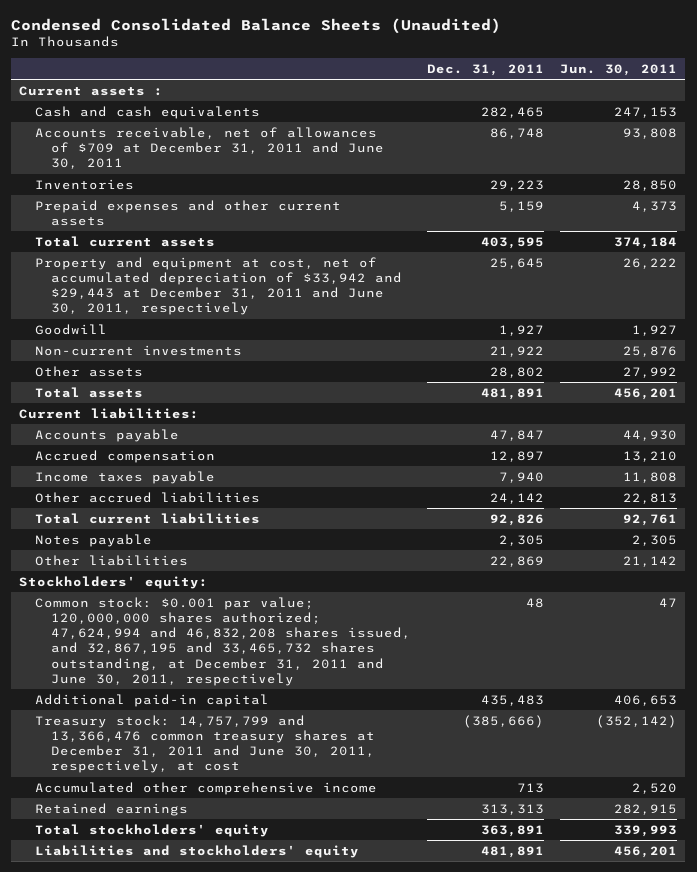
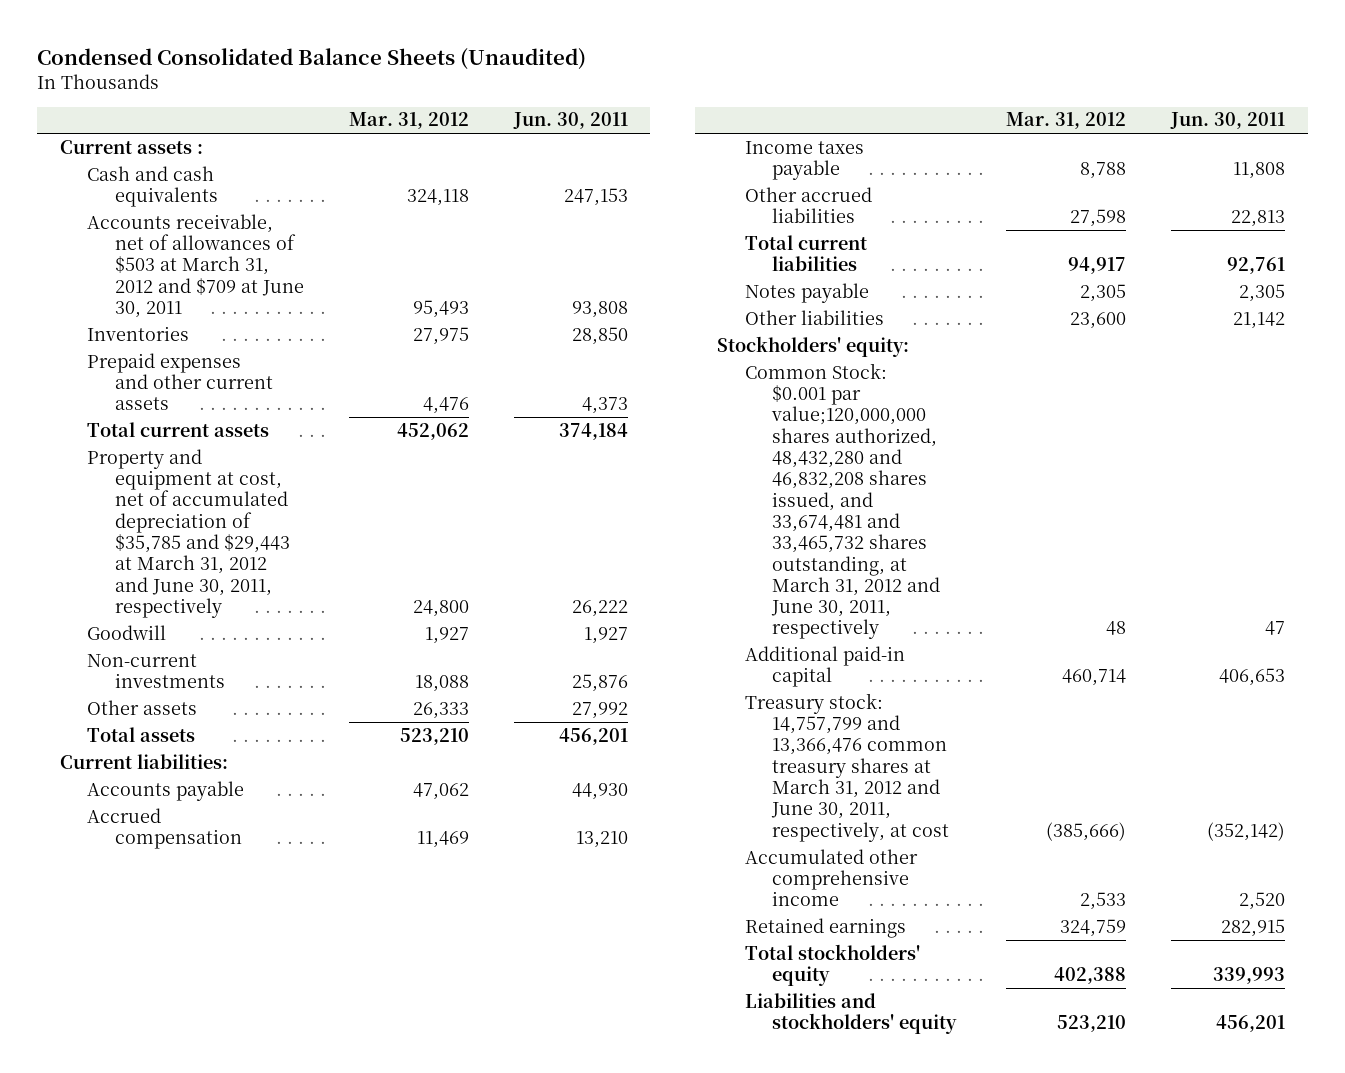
[427,63,545,76] Dec. 31, 2011 -> none
none -> [348,112,469,130] Mar. 31, 2012
[35,126,385,170] Accounts receivable, net of allowances of $709 at December 31, 2011 and June 30, 2011 -> [87,213,304,319] Accounts receivable, net of allowances of $503 at March 31, 2012 and $709 at June 30, 2011
[35,256,403,316] Property and equipment at cost, net of accumulated depreciation of $33,942 and $29,443 at December 31, 2011 and June 30, 2011, respectively -> [87,448,290,618] Property and equipment at cost, net of accumulated depreciation of $35,785 and $29,443 at March 31, 2012 and June 30, 2011, respectively
[35,596,412,686] Common stock: $0.001 par value; 120,000,000 shares authorized; 47,624,994 and 46,832,208 shares issued, and 32,867,195 and 33,465,732 shares outstanding, at December 31, 2011 and June 30, 2011, respectively -> [744,362,941,640] Common Stock: $0.001 par value;120,000,000 shares authorized, 48,432,280 and 46,832,208 shares issued, and 33,674,481 and 33,465,732 shares outstanding, at March 31, 2012 and June 30, 2011, respectively
[35,714,376,774] Treasury stock: 14,757,799 and 13,366,476 common treasury shares at December 31, 2011 and June 30, 2011, respectively, at cost -> [744,692,950,842] Treasury stock: 14,757,799 and 13,366,476 common treasury shares at March 31, 2012 and June 30, 2011, respectively, at cost

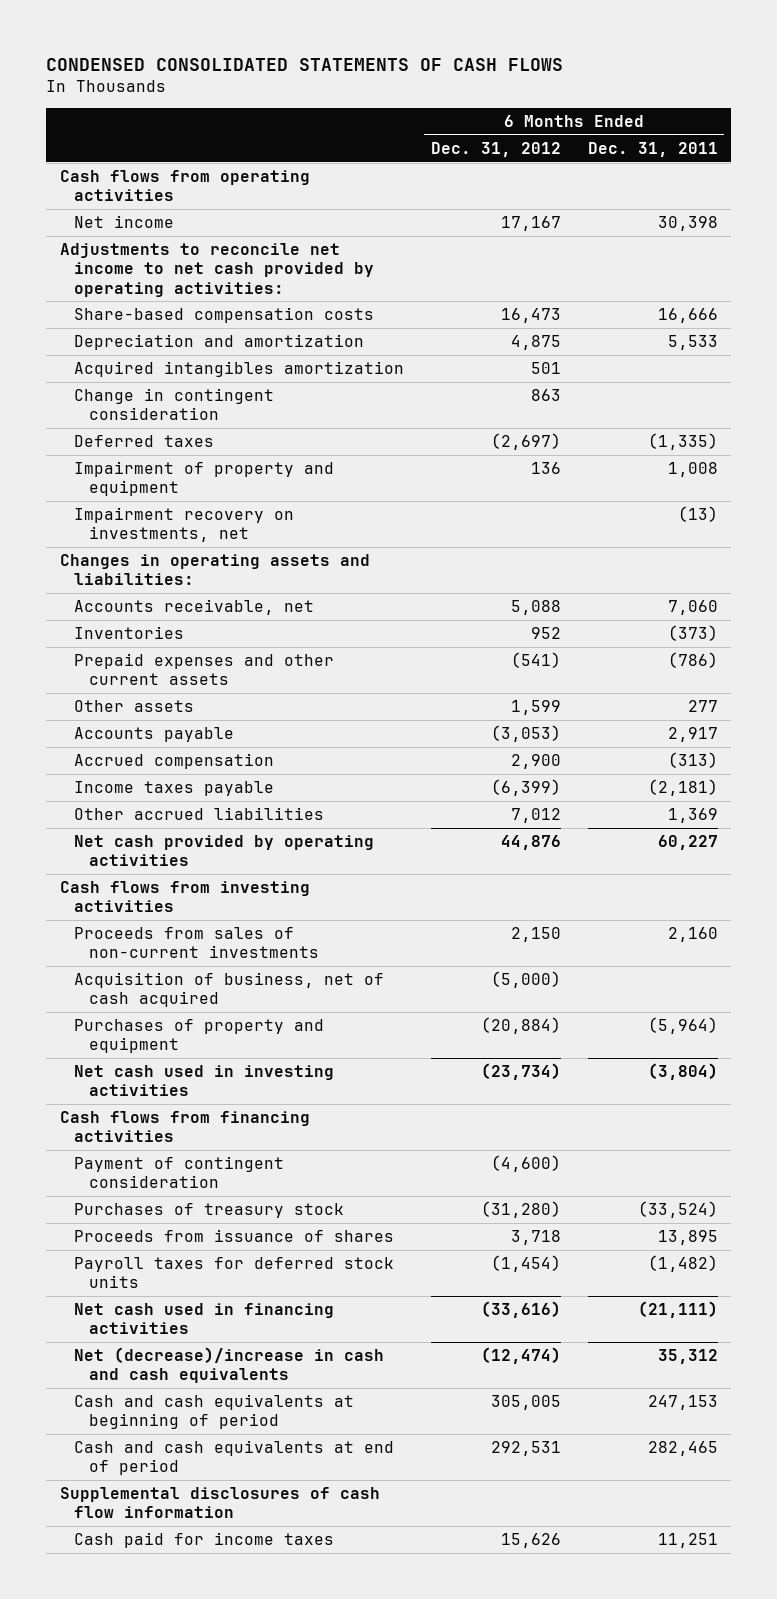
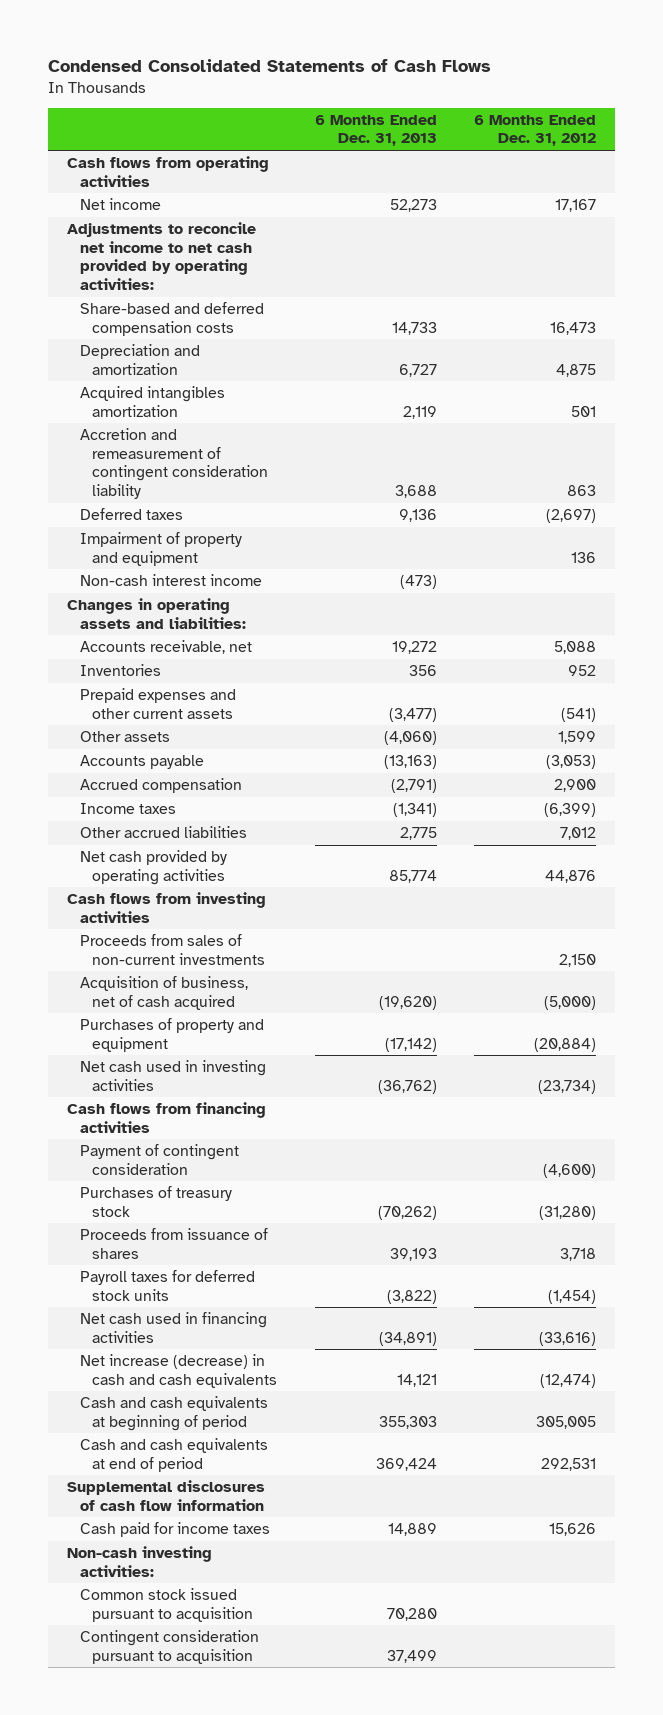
[46,57,564,71] CONDENSED CONSOLIDATED STATEMENTS OF CASH FLOWS -> [48,58,492,72] Condensed Consolidated Statements of Cash Flows
[587,142,718,158] Dec. 31, 2011 -> none
none -> [314,114,437,147] 6 Months Ended Dec. 31, 2013
[74,307,375,324] Share-based compensation costs -> [79,302,264,336] Share-based and deferred compensation costs
[74,388,275,421] Change in contingent consideration -> [79,428,269,499] Accretion and remeasurement of contingent consideration liability
[74,507,295,543] Impairment recovery on investments, net -> none
none -> [79,574,262,587] Non-cash interest income
[74,781,275,797] Income taxes payable -> [79,803,176,815] Income taxes
[74,1347,385,1384] Net (decrease)/increase in cash and cash equivalents -> [79,1354,278,1388] Net increase (decrease) in cash and cash equivalents
none -> [66,1546,212,1577] Non-cash investing activities:
none -> [79,1588,254,1622] Common stock issued pursuant to acquisition
none -> [79,1630,259,1664] Contingent consideration pursuant to acquisition

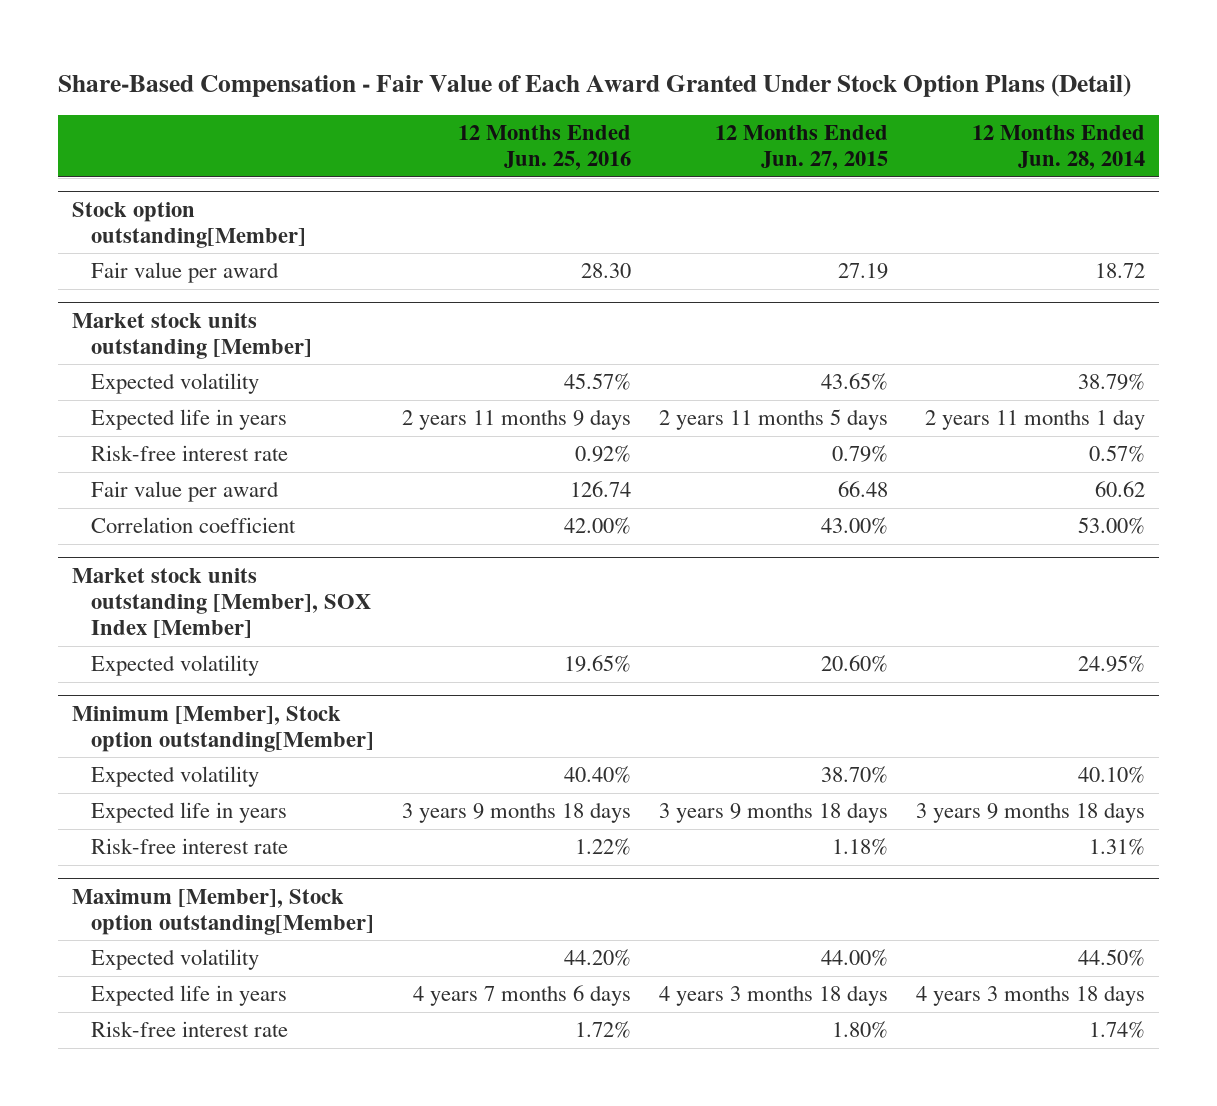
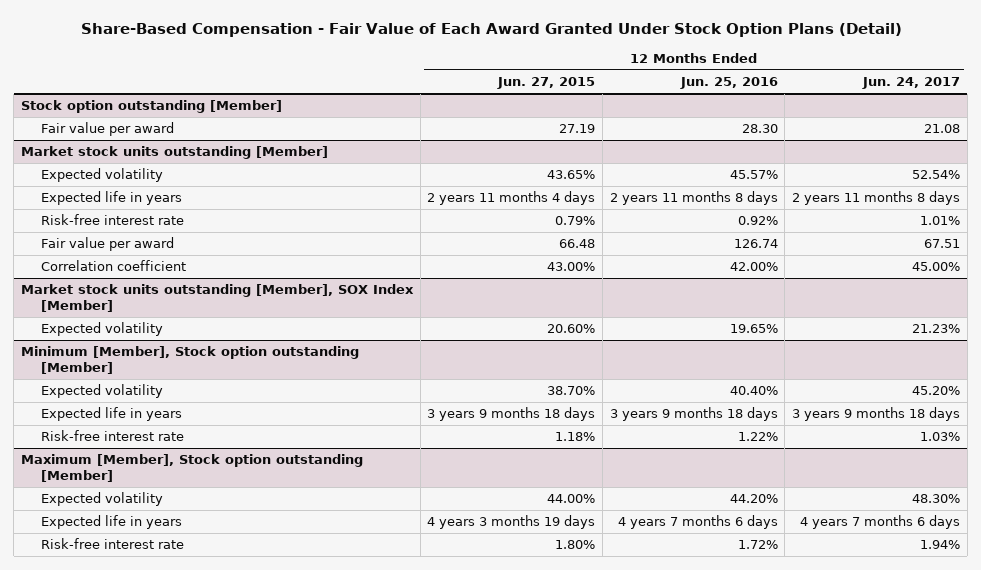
[972,124,1146,171] 12 Months Ended Jun. 28, 2014 -> none
none -> [862,77,961,90] Jun. 24, 2017
[71,201,306,248] Stock option outstanding[Member] -> [21,100,283,114] Stock option outstanding [Member]
[401,409,631,431] 2 years 11 months 9 days -> [609,191,778,206] 2 years 11 months 8 days
[659,409,889,431] 2 years 11 months 5 days -> [427,191,596,206] 2 years 11 months 4 days
[71,705,374,752] Minimum [Member], Stock option outstanding[Member] -> [21,346,360,374] Minimum [Member], Stock option outstanding [Member]
[71,888,374,935] Maximum [Member], Stock option outstanding[Member] -> [21,454,364,482] Maximum [Member], Stock option outstanding [Member]
[659,985,889,1007] 4 years 3 months 18 days -> [427,515,596,530] 4 years 3 months 19 days

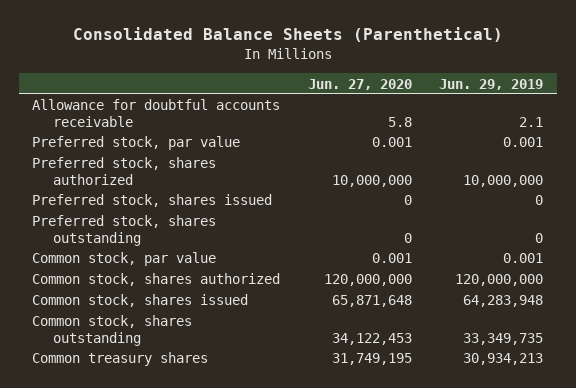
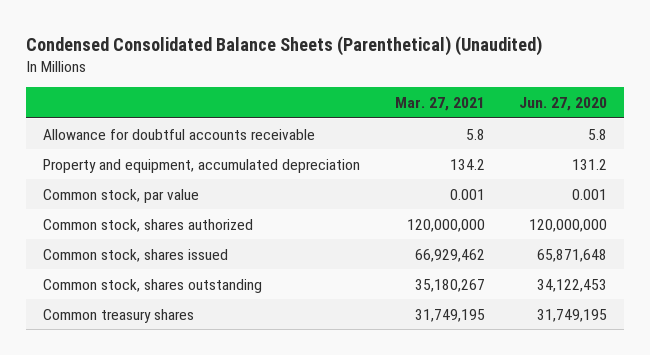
[72,27,503,43] Consolidated Balance Sheets (Parenthetical) -> [26,35,543,56] Condensed Consolidated Balance Sheets (Parenthetical) (Unaudited)
[439,78,544,90] Jun. 29, 2019 -> none
none -> [394,97,485,112] Mar. 27, 2021
[32,136,241,151] Preferred stock, par value -> none
[32,157,217,186] Preferred stock, shares authorized -> none
[32,194,273,208] Preferred stock, shares issued -> none
[32,215,217,247] Preferred stock, shares outstanding -> none
none -> [43,158,361,173] Property and equipment, accumulated depreciation

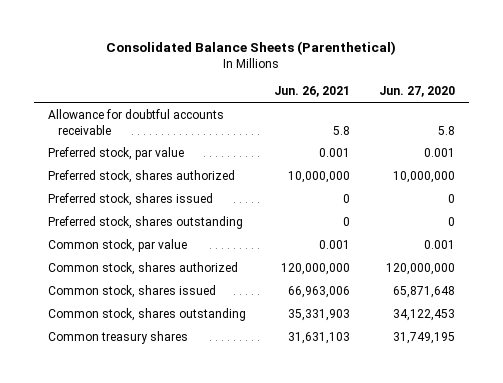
[26,35,543,56] Condensed Consolidated Balance Sheets (Parenthetical) (Unaudited) -> [106,41,397,56] Consolidated Balance Sheets (Parenthetical)
[394,97,485,112] Mar. 27, 2021 -> none
none -> [274,86,351,98] Jun. 26, 2021
[43,158,361,173] Property and equipment, accumulated depreciation -> none
none -> [48,147,185,161] Preferred stock, par value
none -> [48,170,236,184] Preferred stock, shares authorized
none -> [48,193,214,207] Preferred stock, shares issued
none -> [48,216,244,230] Preferred stock, shares outstanding

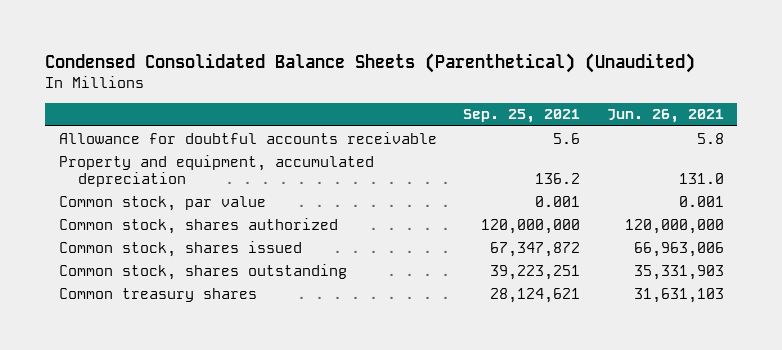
[106,41,397,56] Consolidated Balance Sheets (Parenthetical) -> [45,53,696,74] Condensed Consolidated Balance Sheets (Parenthetical) (Unaudited)
[378,86,455,98] Jun. 27, 2020 -> none
none -> [463,109,581,124] Sep. 25, 2021
[48,147,185,161] Preferred stock, par value -> none
[48,170,236,184] Preferred stock, shares authorized -> none
[48,193,214,207] Preferred stock, shares issued -> none
[48,216,244,230] Preferred stock, shares outstanding -> none
none -> [58,154,374,187] Property and equipment, accumulated depreciation

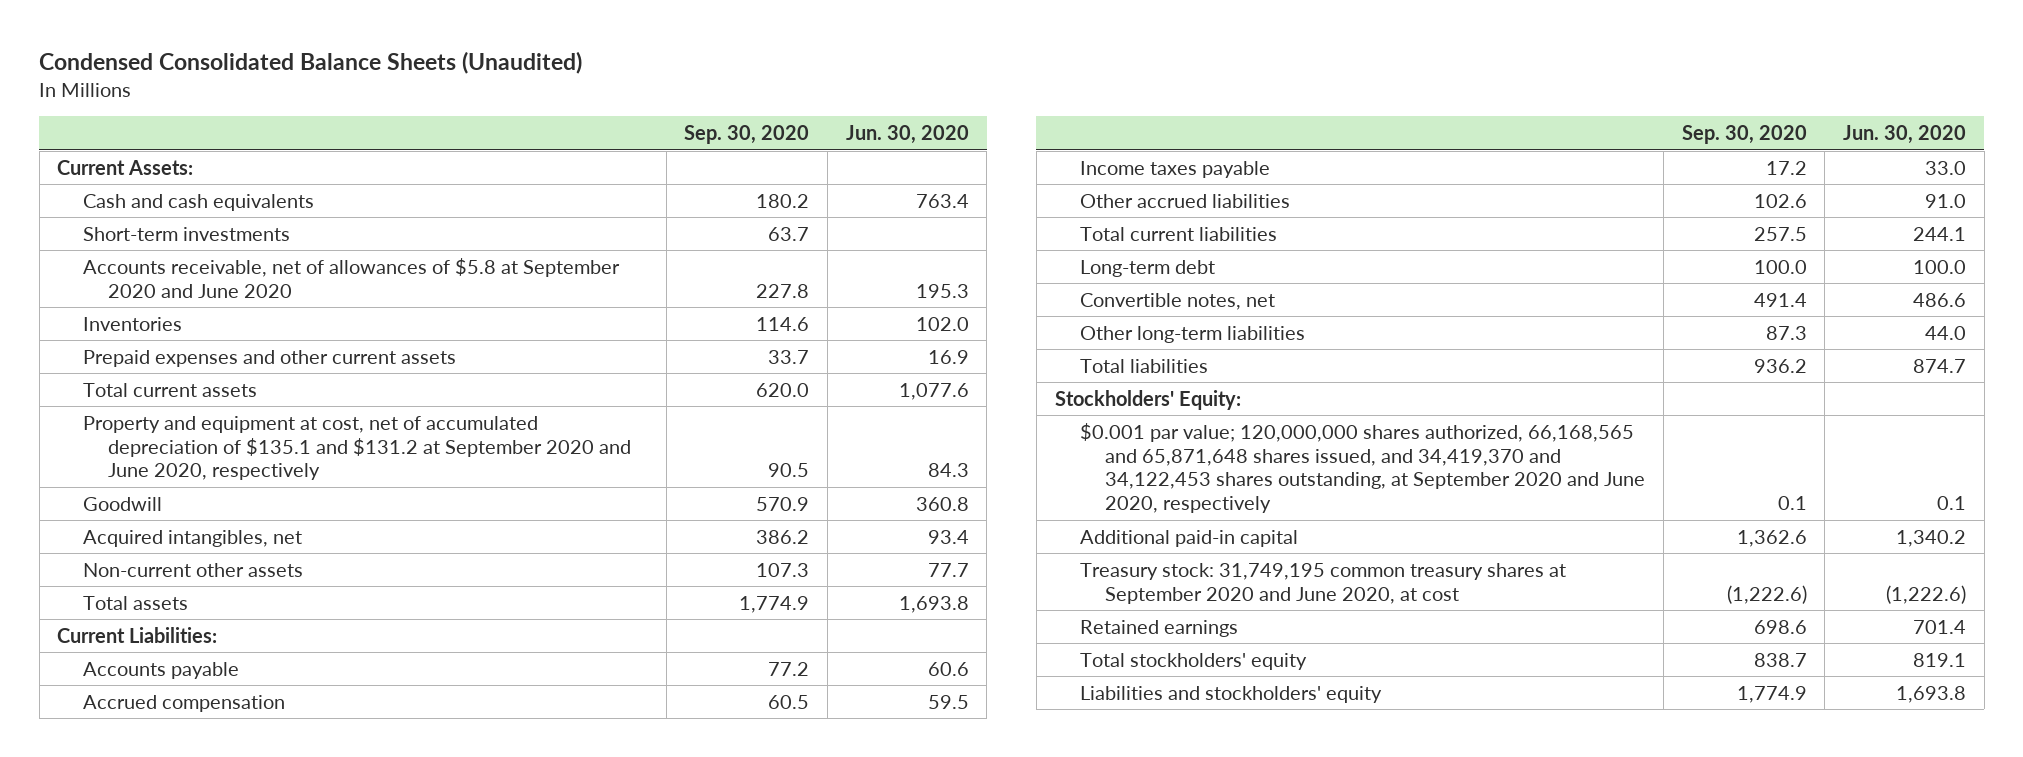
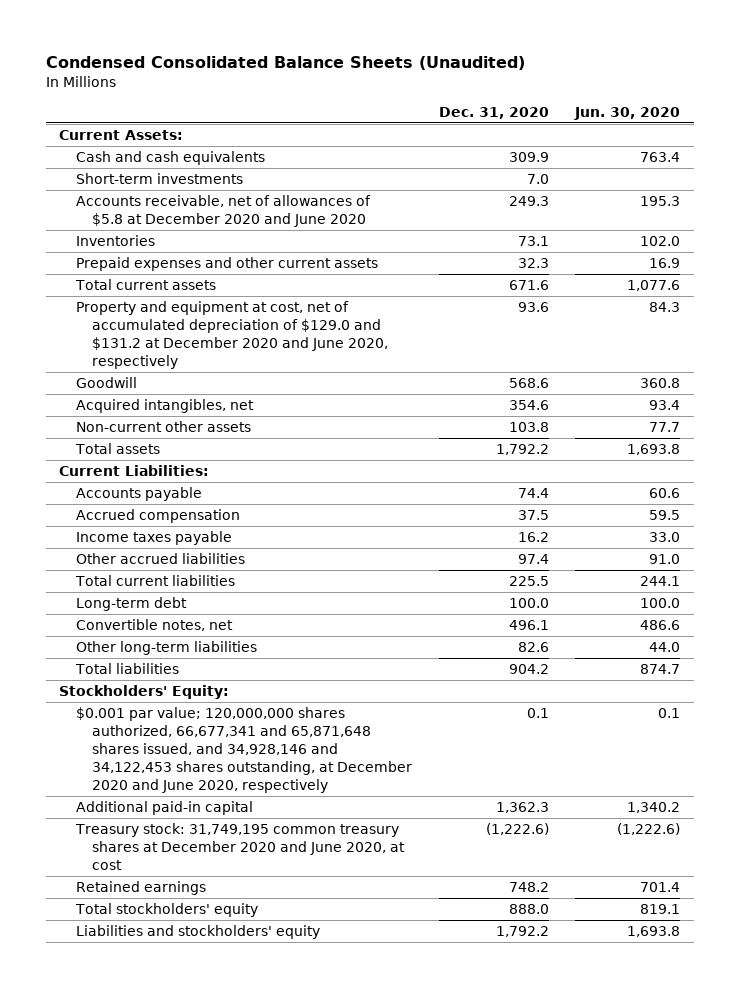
[684,125,810,145] Sep. 30, 2020 -> none
none -> [438,106,549,119] Dec. 31, 2020
[82,257,620,298] Accounts receivable, net of allowances of $5.8 at September 2020 and June 2020 -> [75,195,371,228] Accounts receivable, net of allowances of $5.8 at December 2020 and June 2020
[82,415,632,481] Property and equipment at cost, net of accumulated depreciation of $135.1 and $131.2 at September 2020 and June 2020, respectively -> [75,301,389,370] Property and equipment at cost, net of accumulated depreciation of $129.0 and $131.2 at December 2020 and June 2020, respectively
[1080,422,1646,514] $0.001 par value; 120,000,000 shares authorized, 66,168,565 and 65,871,648 shares issued, and 34,419,370 and 34,122,453 shares outstanding, at September 2020 and June 2020, respectively -> [75,707,413,794] $0.001 par value; 120,000,000 shares authorized, 66,677,341 and 65,871,648 shares issued, and 34,928,146 and 34,122,453 shares outstanding, at December 2020 and June 2020, respectively
[1080,562,1567,604] Treasury stock: 31,749,195 common treasury shares at September 2020 and June 2020, at cost -> [74,823,406,871] Treasury stock: 31,749,195 common treasury shares at December 2020 and June 2020, at cost

